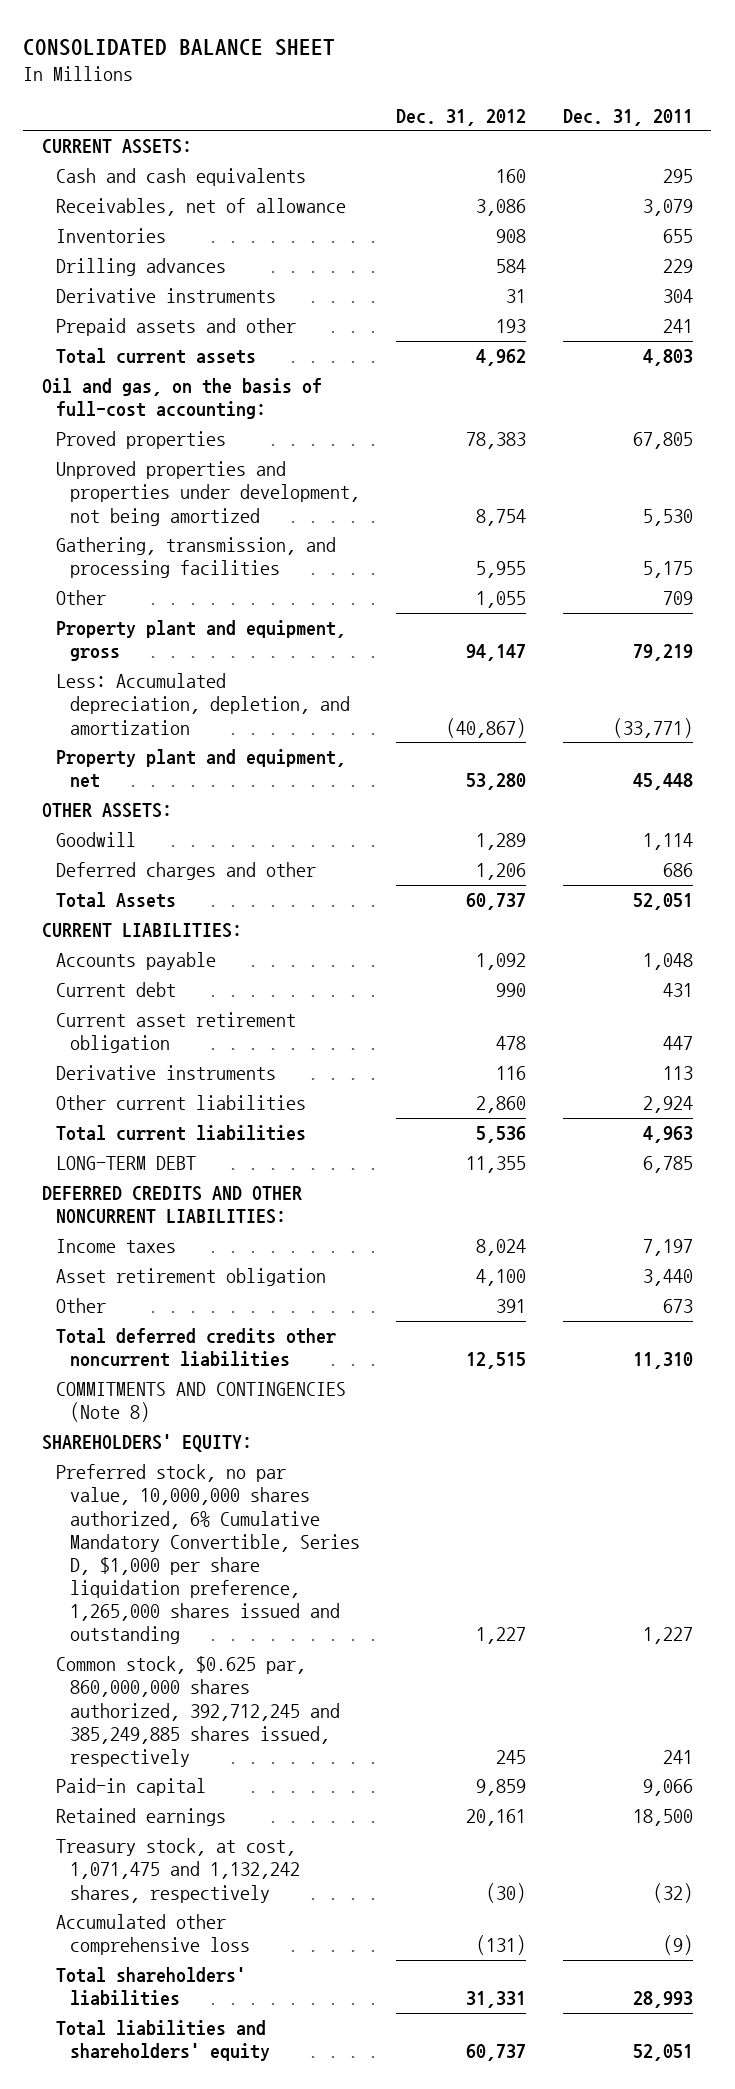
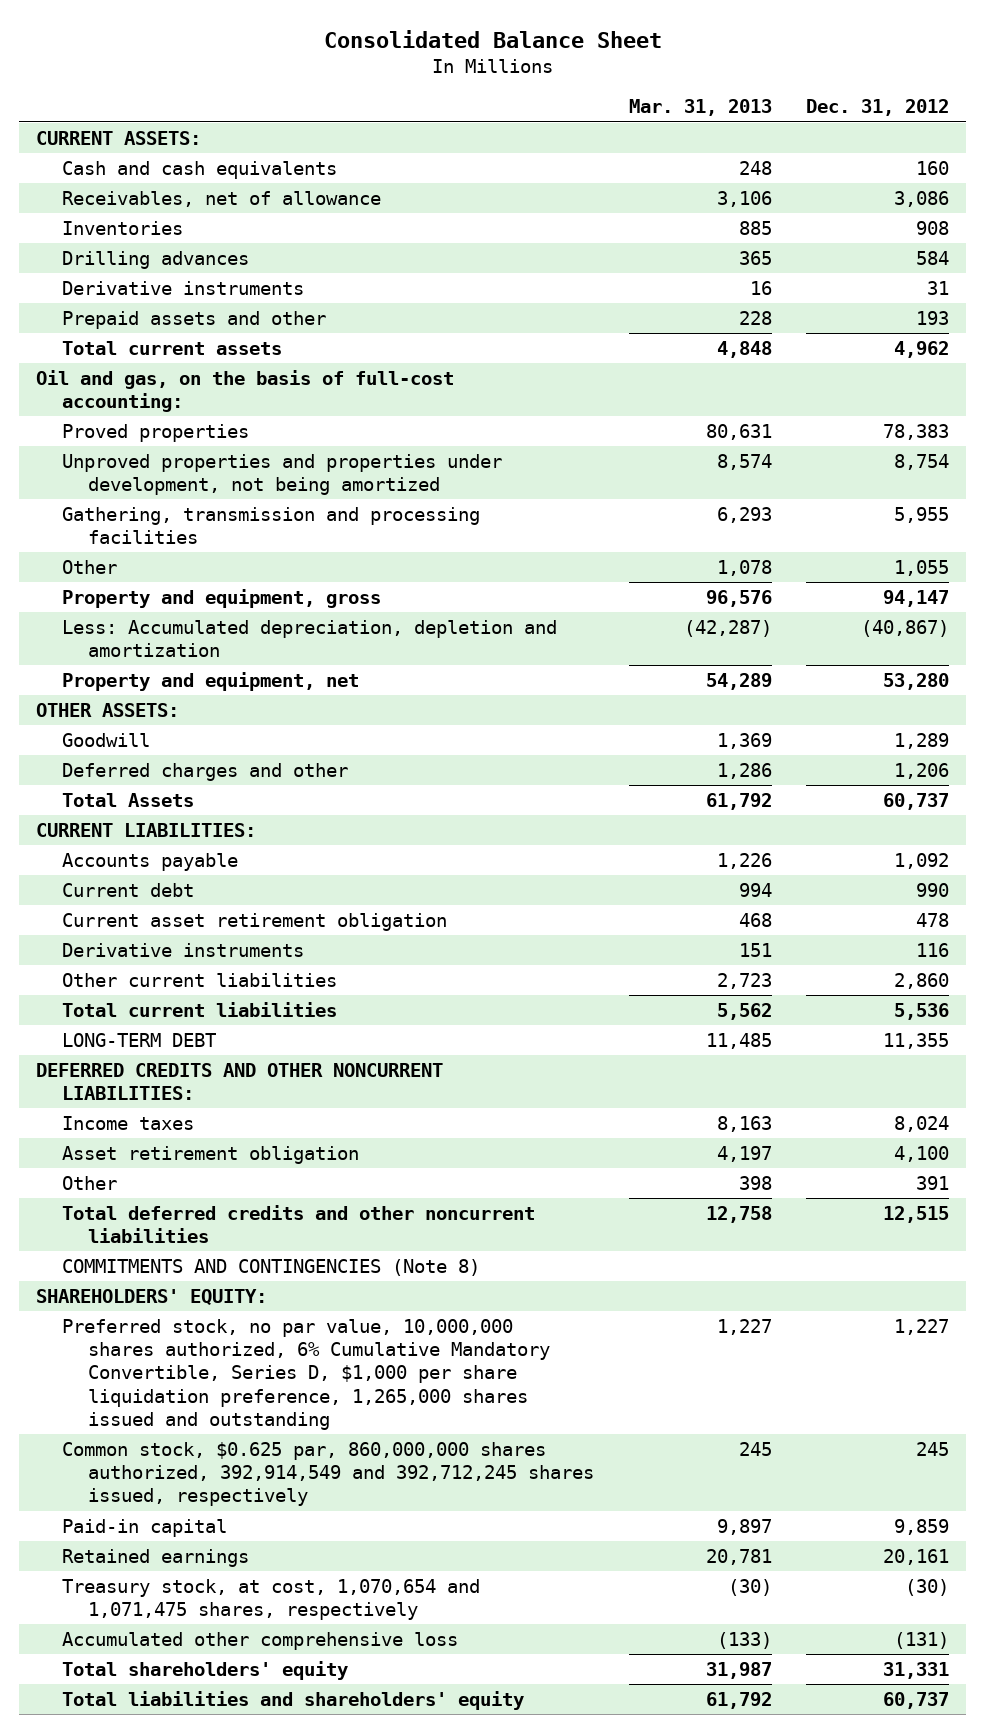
[23,38,336,56] CONSOLIDATED BALANCE SHEET -> [323,29,662,48] Consolidated Balance Sheet
[563,108,694,126] Dec. 31, 2011 -> none
none -> [628,99,772,117] Mar. 31, 2013
[55,537,336,579] Gathering, transmission, and processing facilities -> [62,506,481,545] Gathering, transmission and processing facilities
[55,620,346,662] Property plant and equipment, gross -> [62,588,382,608] Property and equipment, gross
[55,673,350,735] Less: Accumulated depreciation, depletion, and amortization -> [62,619,558,658] Less: Accumulated depreciation, depletion and amortization
[55,749,346,789] Property plant and equipment, net -> [62,671,360,691] Property and equipment, net
[55,1328,336,1368] Total deferred credits other noncurrent liabilities -> [62,1204,536,1244] Total deferred credits and other noncurrent liabilities
[55,1656,340,1767] Common stock, $0.625 par, 860,000,000 shares authorized, 392,712,245 and 385,249,885 shares issued, respectively -> [62,1441,595,1507] Common stock, $0.625 par, 860,000,000 shares authorized, 392,914,549 and 392,712,245 shares issued, respectively
[55,1838,300,1903] Treasury stock, at cost, 1,071,475 and 1,132,242 shares, respectively -> [62,1578,481,1621] Treasury stock, at cost, 1,070,654 and 1,071,475 shares, respectively
[55,1967,246,2007] Total shareholders' liabilities -> [62,1660,349,1680] Total shareholders' equity

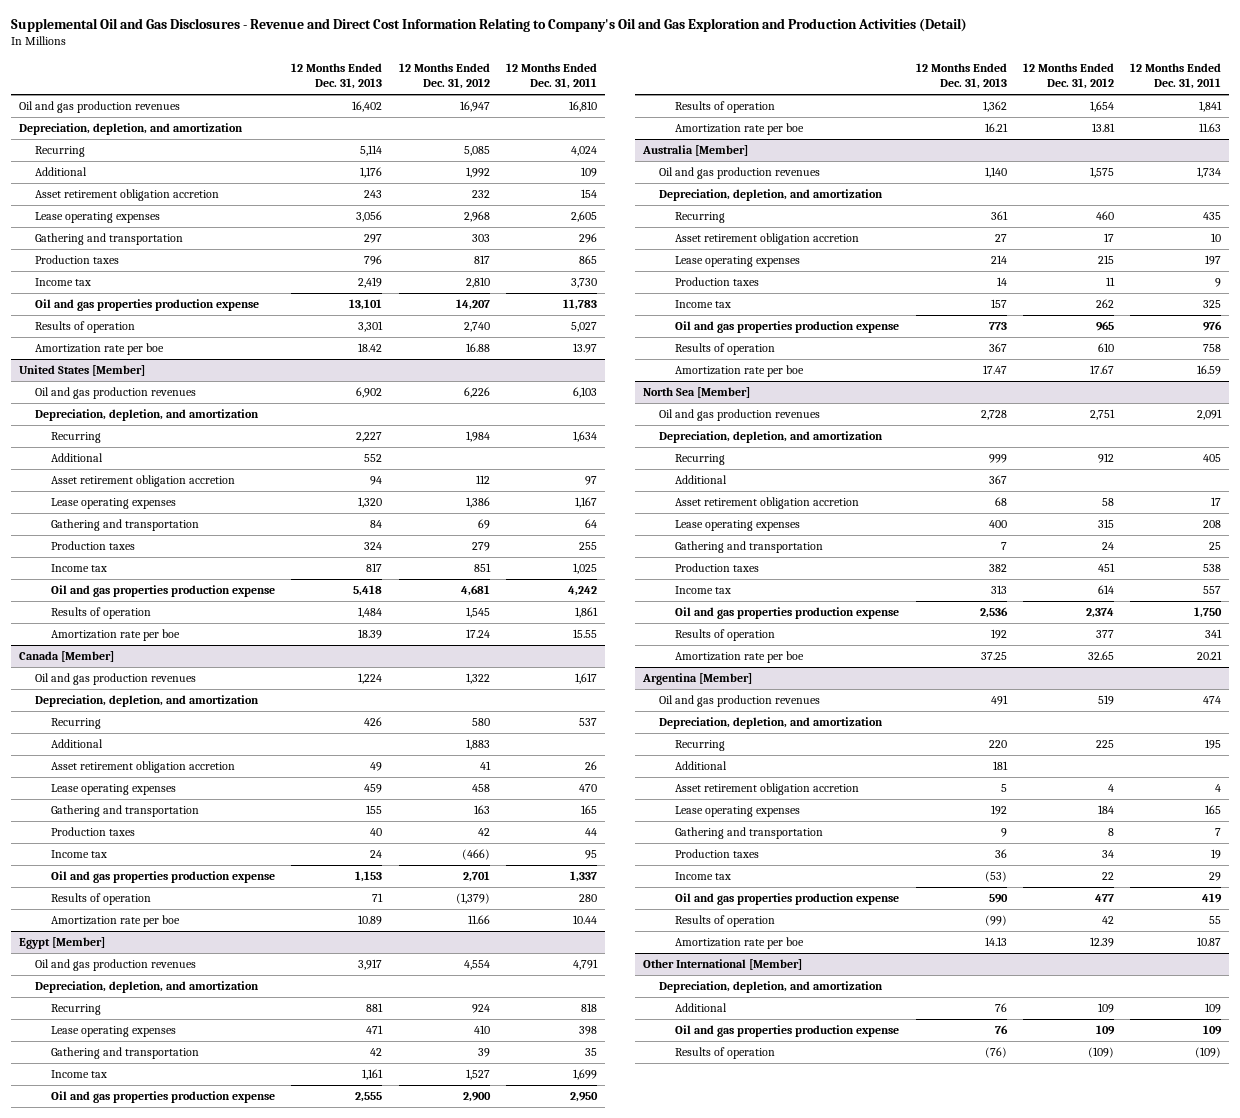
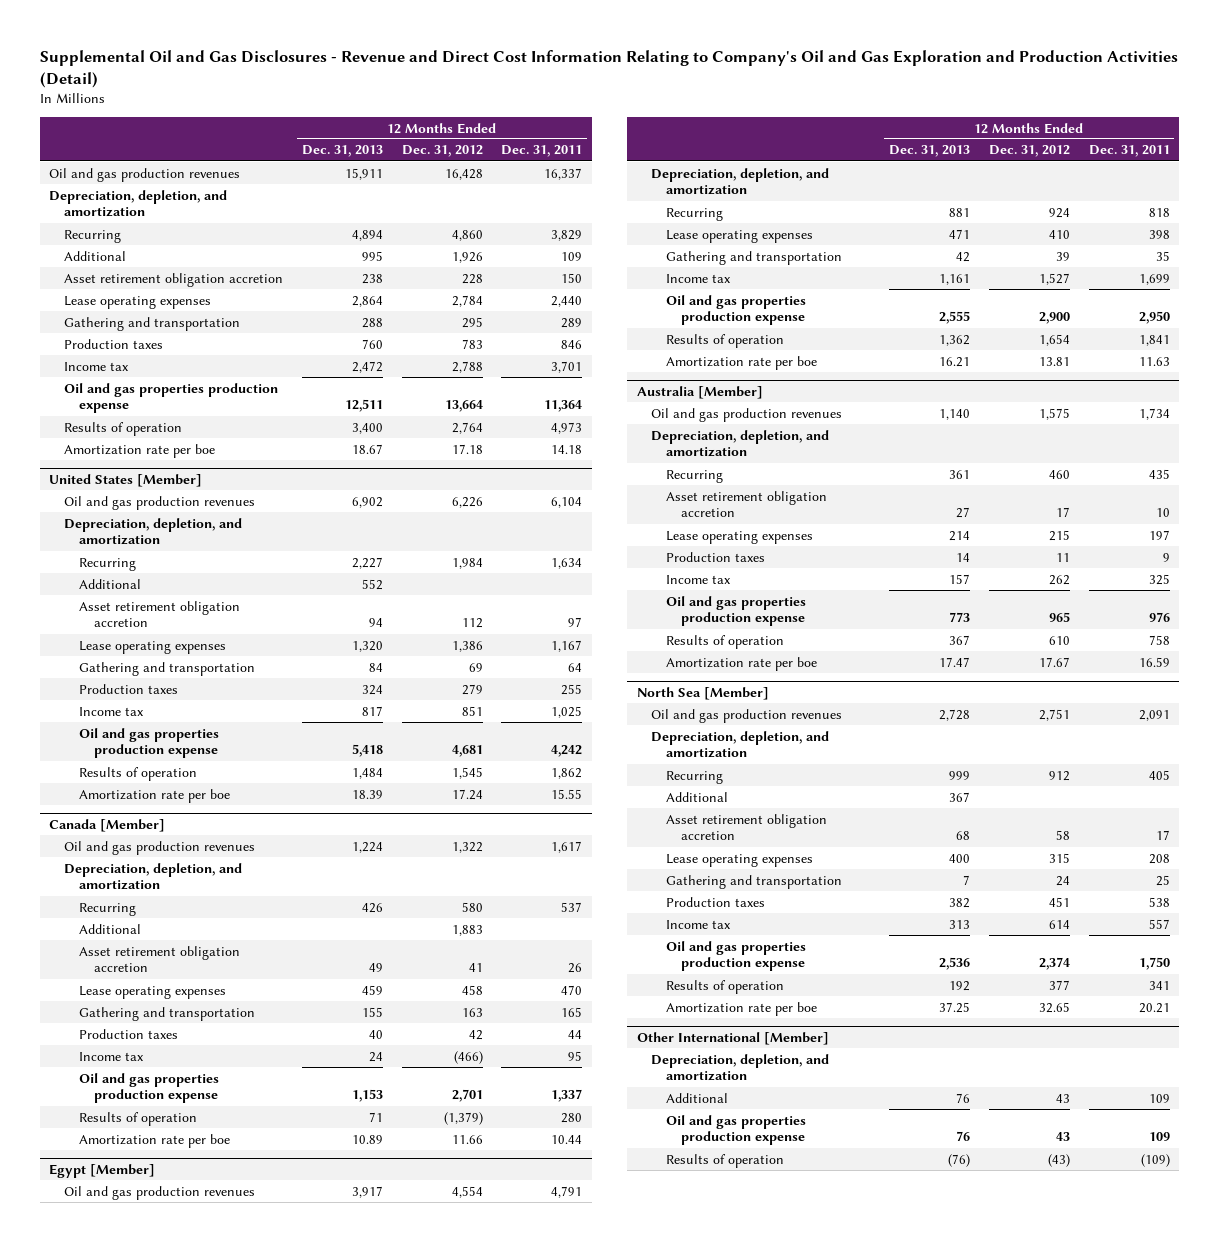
[352,101,383,113] 16,402 -> [344,167,383,180] 15,911
[459,101,490,113] 16,947 -> [444,168,483,180] 16,428
[569,101,598,113] 16,810 -> [544,167,583,180] 16,337
[360,145,383,157] 5,114 -> [351,229,383,241] 4,894
[463,146,490,157] 5,085 -> [451,229,483,241] 4,860
[571,146,598,157] 4,024 -> [551,229,583,241] 3,829
[360,167,383,179] 1,176 -> [361,250,383,261] 995
[465,167,490,179] 1,992 -> [451,251,483,263] 1,926
[364,190,383,199] 243 -> [361,273,383,284] 238
[471,190,490,199] 232 -> [461,273,483,284] 228
[581,189,598,199] 154 -> [561,272,583,283] 150
[356,211,383,223] 3,056 -> [351,295,383,307] 2,864
[463,211,490,223] 2,968 -> [451,294,483,307] 2,784
[571,211,598,223] 2,605 -> [551,295,583,307] 2,440
[364,234,383,244] 297 -> [361,317,383,328] 288
[471,234,490,243] 303 -> [461,316,483,328] 295
[579,233,598,244] 296 -> [561,317,583,328] 289
[364,255,383,266] 796 -> [361,338,383,349] 760
[473,255,490,265] 817 -> [461,338,483,349] 783
[579,255,598,265] 865 -> [561,339,583,349] 846
[358,277,383,289] 2,419 -> [351,360,383,373] 2,472
[465,277,490,289] 2,810 -> [451,360,483,373] 2,788
[571,278,598,289] 3,730 -> [551,360,583,373] 3,701
[349,299,383,311] 13,101 -> [344,399,383,413] 12,511
[455,299,490,311] 14,207 -> [444,400,483,413] 13,664
[563,299,598,311] 11,783 -> [544,400,583,413] 11,364
[358,321,384,333] 3,301 -> [351,422,383,434] 3,400
[463,322,490,333] 2,740 -> [451,421,483,434] 2,764
[571,322,598,333] 5,027 -> [551,421,583,434] 4,973
[358,343,383,353] 18.42 -> [351,443,383,454] 18.67
[465,343,490,353] 16.88 -> [451,443,483,454] 17.18
[573,343,598,354] 13.97 -> [551,444,583,454] 14.18
[573,387,598,399] 6,103 -> [551,496,583,508] 6,104
[575,607,599,619] 1,861 -> [551,767,583,779] 1,862
[642,673,753,686] Argentina [Member] -> none
[659,695,821,708] Oil and gas production revenues -> none
[659,717,884,730] Depreciation, depletion, and amortization -> none
[675,740,726,752] Recurring -> none
[675,761,728,771] Additional -> none
[675,783,860,796] Asset retirement obligation accretion -> none
[675,806,801,818] Lease operating expenses -> none
[675,827,824,840] Gathering and transportation -> none
[675,849,760,859] Production taxes -> none
[675,872,732,881] Income tax -> none
[675,893,900,906] Oil and gas properties production expense -> none
[675,915,776,928] Results of operation -> none
[675,937,805,950] Amortization rate per boe -> none
[1098,1003,1115,1014] 109 -> [1055,1093,1070,1103] 43
[1096,1025,1116,1036] 109 -> [1055,1132,1070,1142] 43
[1088,1047,1115,1059] (109) -> [1047,1153,1070,1167] (43)

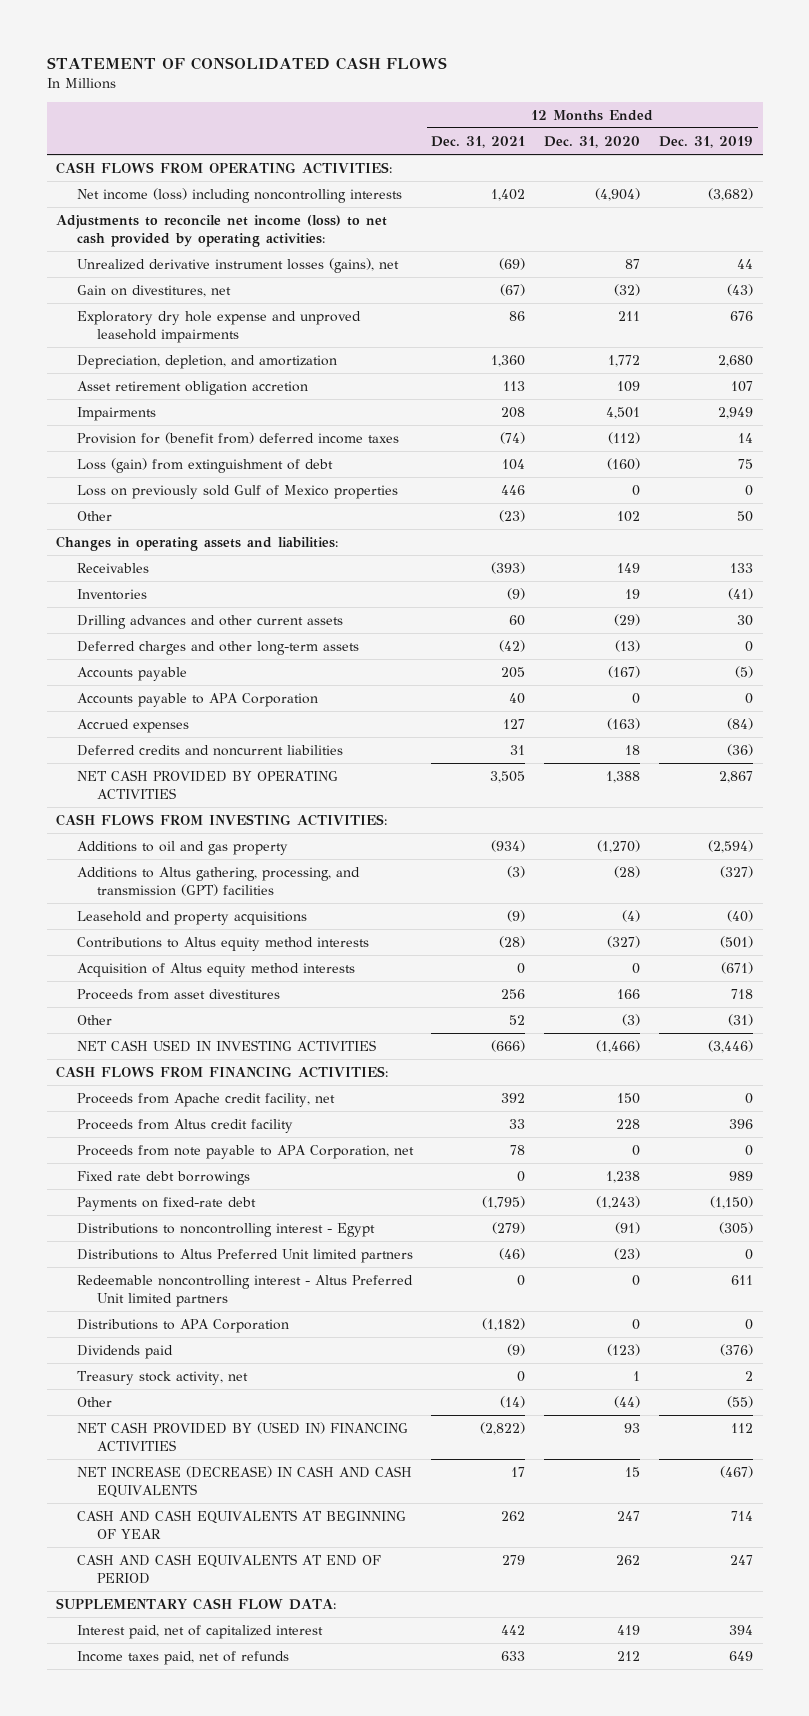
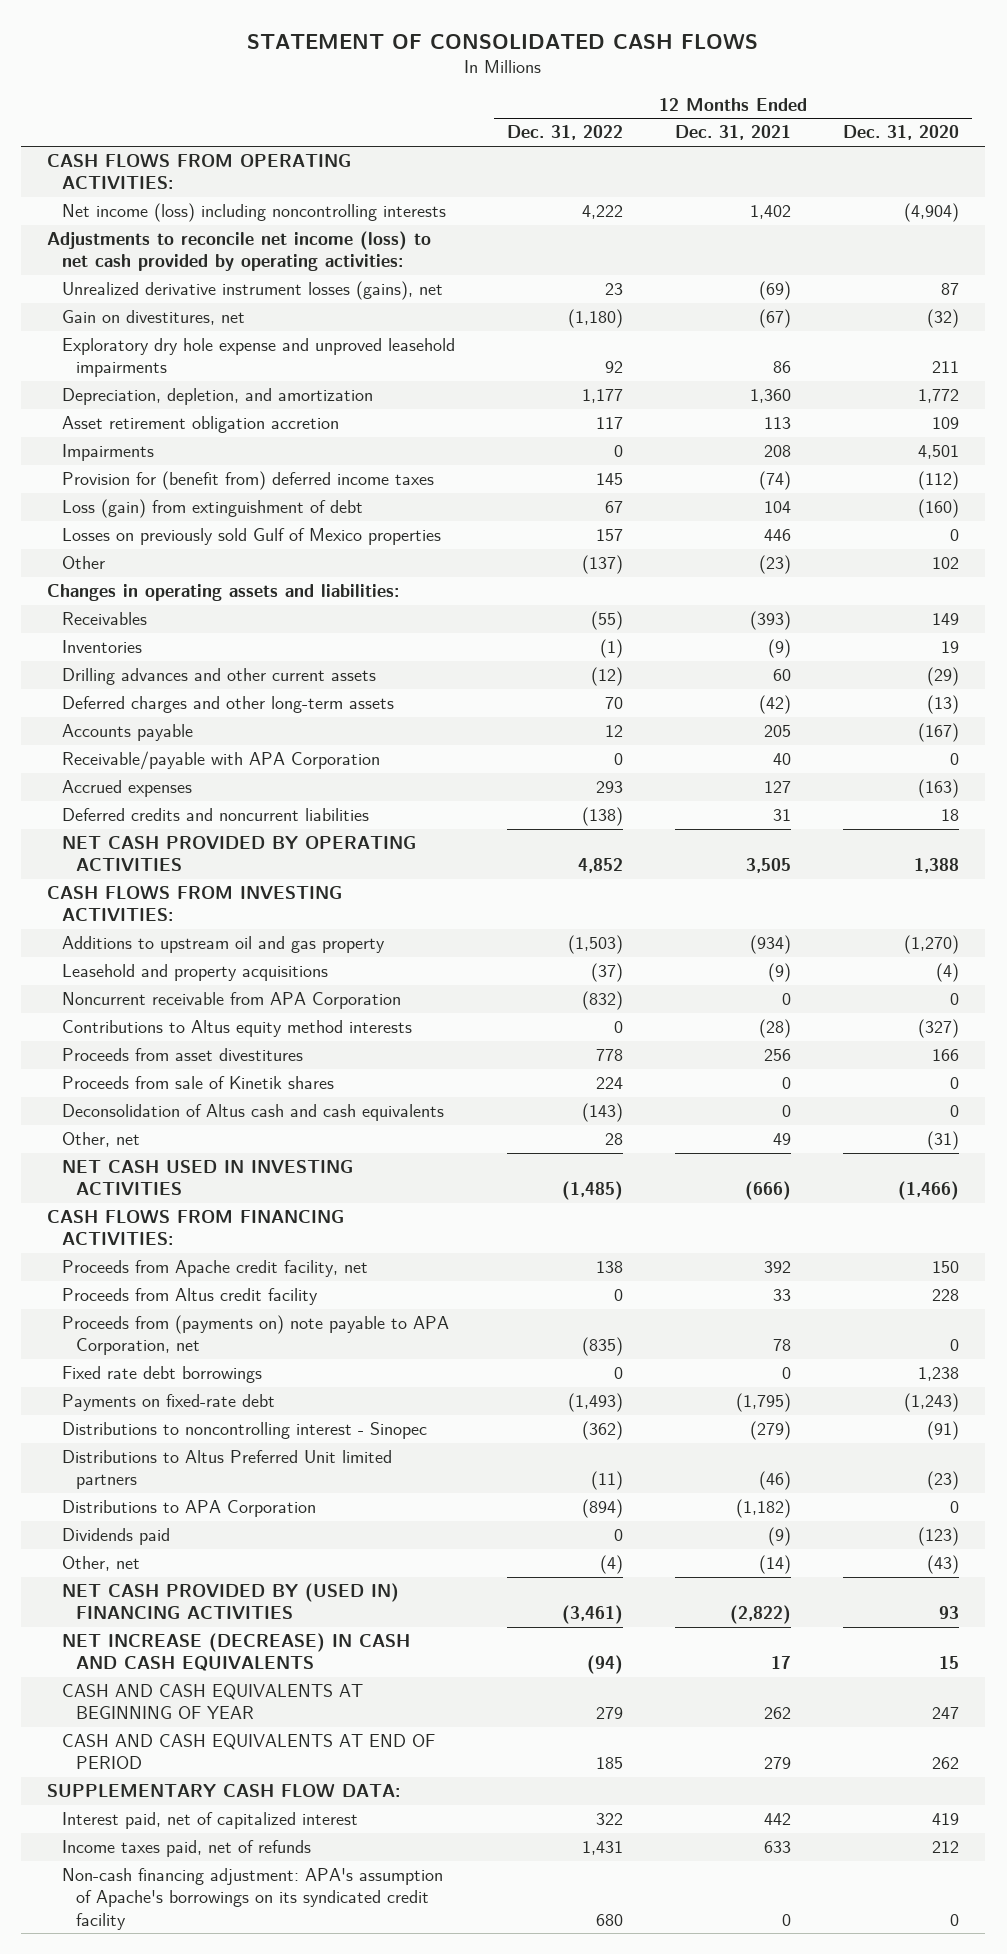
[659,135,754,148] Dec. 31, 2019 -> none
none -> [507,125,624,141] Dec. 31, 2022
[76,484,398,499] Loss on previously sold Gulf of Mexico properties -> [61,528,441,546] Losses on previously sold Gulf of Mexico properties
[76,692,318,707] Accounts payable to APA Corporation -> [61,751,380,771] Receivable/payable with APA Corporation
[76,866,360,896] Additions to Altus gathering, processing, and transmission (GPT) facilities -> none
[76,840,288,855] Additions to oil and gas property -> [61,936,385,954] Additions to upstream oil and gas property
none -> [61,992,401,1010] Noncurrent receivable from APA Corporation
[76,962,355,977] Acquisition of Altus equity method interests -> none
none -> [61,1076,334,1090] Proceeds from sale of Kinetik shares
none -> [61,1104,444,1122] Deconsolidation of Altus cash and cash equivalents
[76,1014,112,1025] Other -> [61,1132,140,1148] Other, net
[509,1014,526,1025] 52 -> [773,1133,792,1146] 49
[622,1013,641,1026] (3) -> [927,1131,960,1151] (31)
[76,1144,414,1159] Proceeds from note payable to APA Corporation, net -> [61,1315,449,1356] Proceeds from (payments on) note payable to APA Corporation, net
[76,1222,375,1237] Distributions to noncontrolling interest - Egypt -> [61,1422,427,1440] Distributions to noncontrolling interest - Sinopec
[76,1274,413,1307] Redeemable noncontrolling interest - Altus Preferred Unit limited partners -> none
[76,1370,248,1385] Treasury stock activity, net -> none
[76,1396,112,1407] Other -> [61,1556,140,1572] Other, net
[614,1395,641,1408] (44) -> [927,1555,960,1575] (43)
none -> [61,1868,443,1930] Non-cash financing adjustment: APA's assumption of Apache's borrowings on its syndicated credit facility

